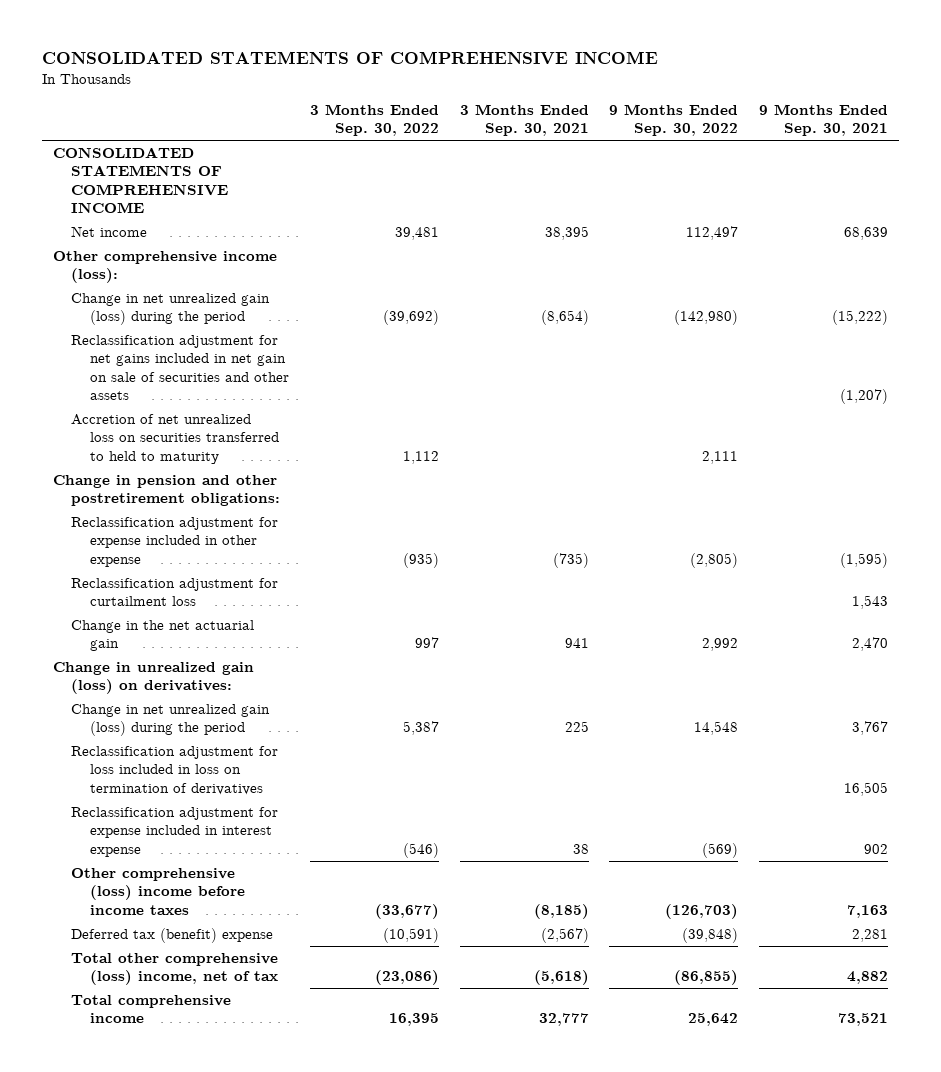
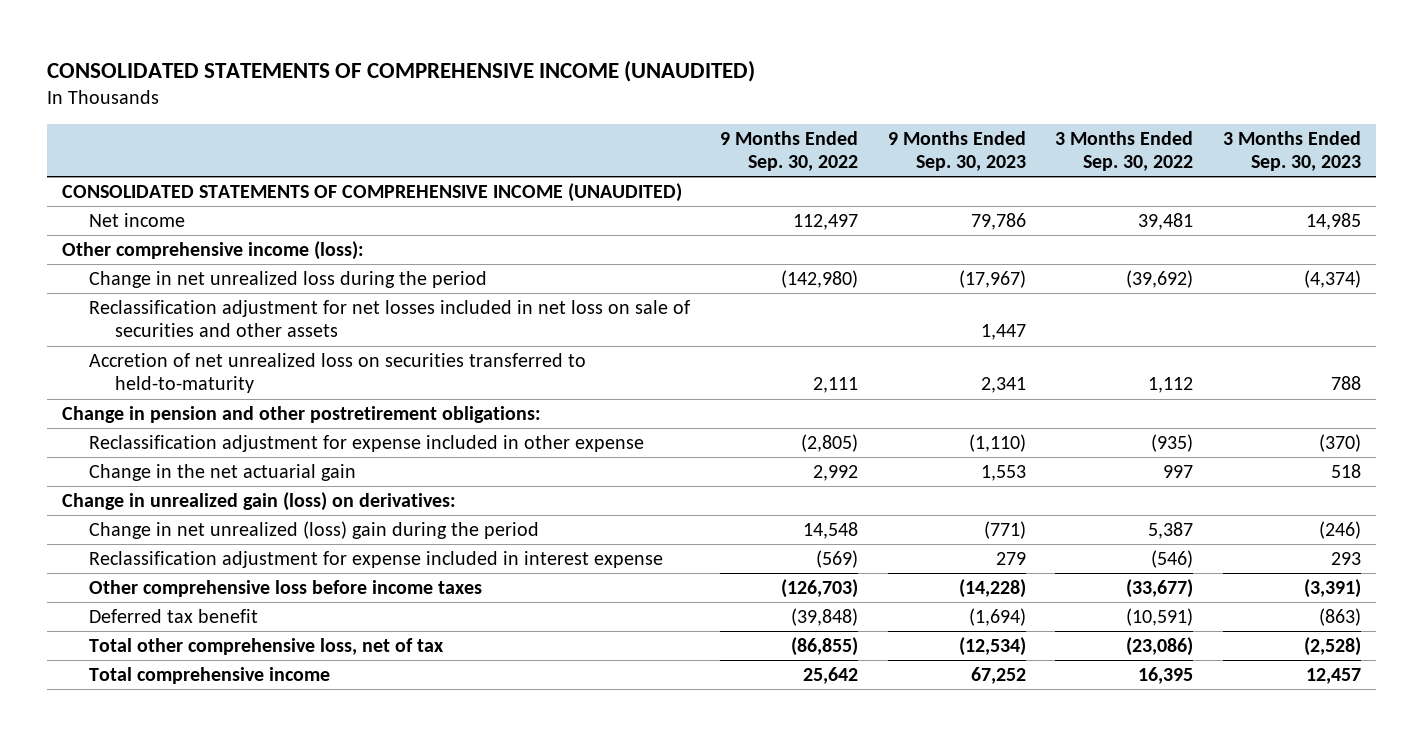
[42,51,659,65] CONSOLIDATED STATEMENTS OF COMPREHENSIVE INCOME -> [47,59,756,82] CONSOLIDATED STATEMENTS OF COMPREHENSIVE INCOME (UNAUDITED)
[459,103,589,137] 3 Months Ended Sep. 30, 2021 -> none
[759,103,889,137] 9 Months Ended Sep. 30, 2021 -> none
none -> [887,130,1026,171] 9 Months Ended Sep. 30, 2023
none -> [1223,130,1362,171] 3 Months Ended Sep. 30, 2023
[52,146,229,214] CONSOLIDATED STATEMENTS OF COMPREHENSIVE INCOME -> [62,182,683,202] CONSOLIDATED STATEMENTS OF COMPREHENSIVE INCOME (UNAUDITED)
[71,292,271,326] Change in net unrealized gain (loss) during the period -> [88,270,487,288] Change in net unrealized loss during the period
[71,334,289,401] Reclassification adjustment for net gains included in net gain on sale of securities and other assets -> [88,299,690,338] Reclassification adjustment for net losses included in net loss on sale of securities and other assets
[71,413,279,464] Accretion of net unrealized loss on securities transferred to held to maturity -> [88,352,586,394] Accretion of net unrealized loss on securities transferred to held-to-maturity
[71,577,279,607] Reclassification adjustment for curtailment loss -> none
[71,745,279,795] Reclassification adjustment for loss included in loss on termination of derivatives -> none
[71,703,271,737] Change in net unrealized gain (loss) during the period -> [88,520,539,539] Change in net unrealized (loss) gain during the period
[71,867,245,915] Other comprehensive (loss) income before income taxes -> [88,579,482,597] Other comprehensive loss before income taxes
[71,927,274,943] Deferred tax (benefit) expense -> [88,608,258,623] Deferred tax benefit
[71,952,279,986] Total other comprehensive (loss) income, net of tax -> [88,637,444,655] Total other comprehensive loss, net of tax

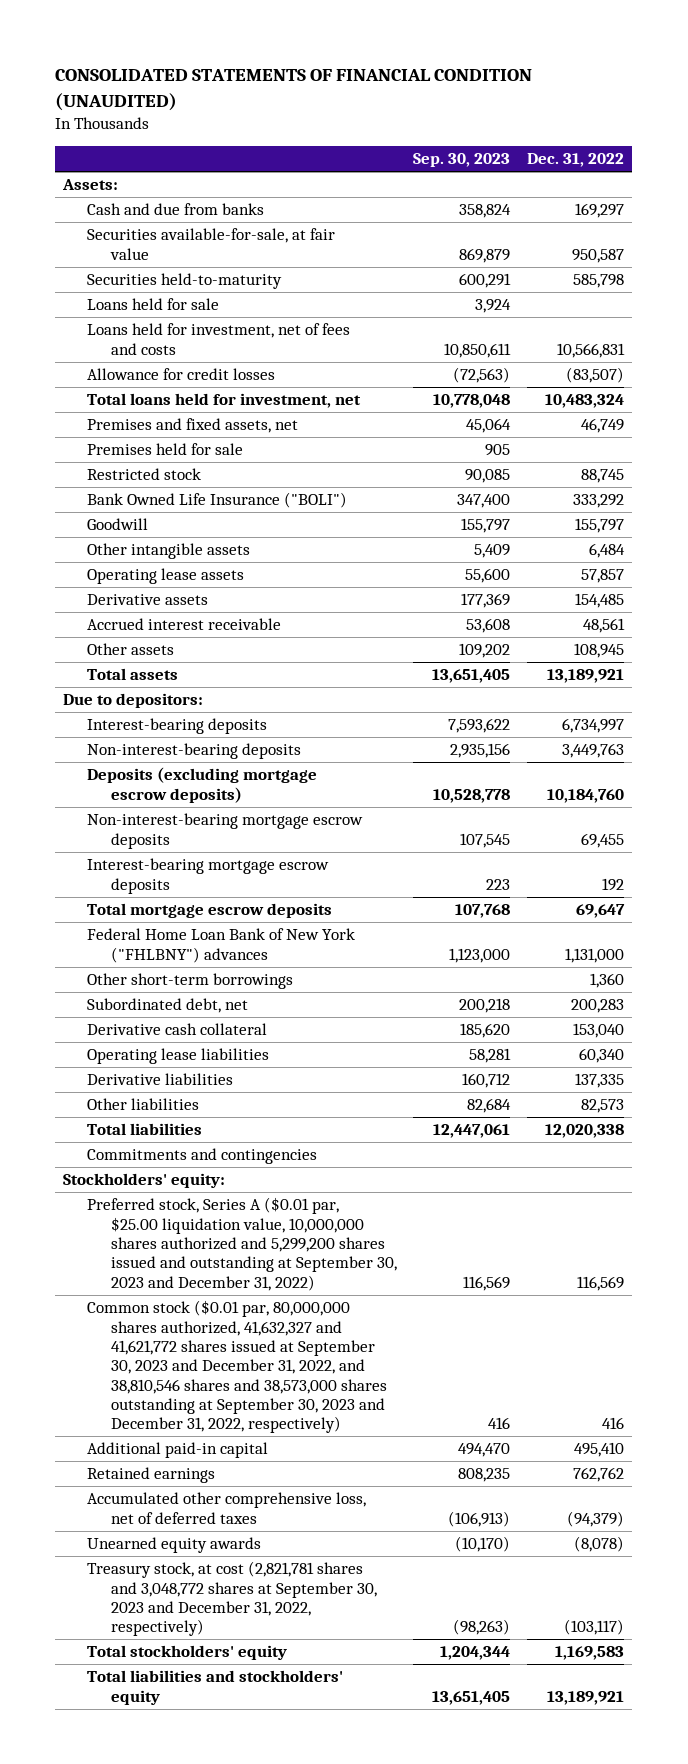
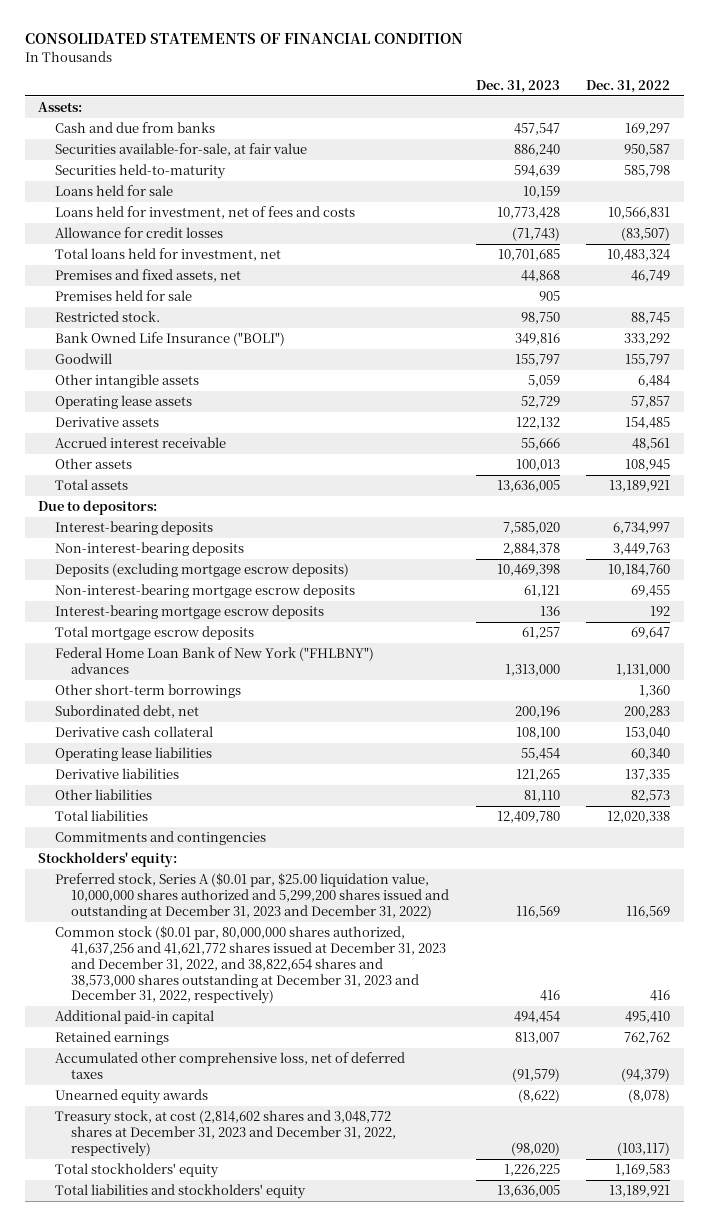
[55,68,533,111] CONSOLIDATED STATEMENTS OF FINANCIAL CONDITION (UNAUDITED) -> [24,33,463,45] CONSOLIDATED STATEMENTS OF FINANCIAL CONDITION
[413,153,511,168] Sep. 30, 2023 -> none
none -> [475,79,560,93] Dec. 31, 2023
[86,468,201,481] Restricted stock -> [54,311,160,323] Restricted stock.
[86,1197,397,1291] Preferred stock, Series A ($0.01 par, $25.00 liquidation value, 10,000,000 shares authorized and 5,299,200 shares issued and outstanding at September 30, 2023 and December 31, 2022) -> [54,873,450,919] Preferred stock, Series A ($0.01 par, $25.00 liquidation value, 10,000,000 shares authorized and 5,299,200 shares issued and outstanding at December 31, 2023 and December 31, 2022)
[86,1300,387,1434] Common stock ($0.01 par, 80,000,000 shares authorized, 41,632,327 and 41,621,772 shares issued at September 30, 2023 and December 31, 2022, and 38,810,546 shares and 38,573,000 shares outstanding at September 30, 2023 and December 31, 2022, respectively) -> [54,926,447,1005] Common stock ($0.01 par, 80,000,000 shares authorized, 41,637,256 and 41,621,772 shares issued at December 31, 2023 and December 31, 2022, and 38,822,654 shares and 38,573,000 shares outstanding at December 31, 2023 and December 31, 2022, respectively)
[86,1561,377,1637] Treasury stock, at cost (2,821,781 shares and 3,048,772 shares at September 30, 2023 and December 31, 2022, respectively) -> [54,1110,397,1157] Treasury stock, at cost (2,814,602 shares and 3,048,772 shares at December 31, 2023 and December 31, 2022, respectively)

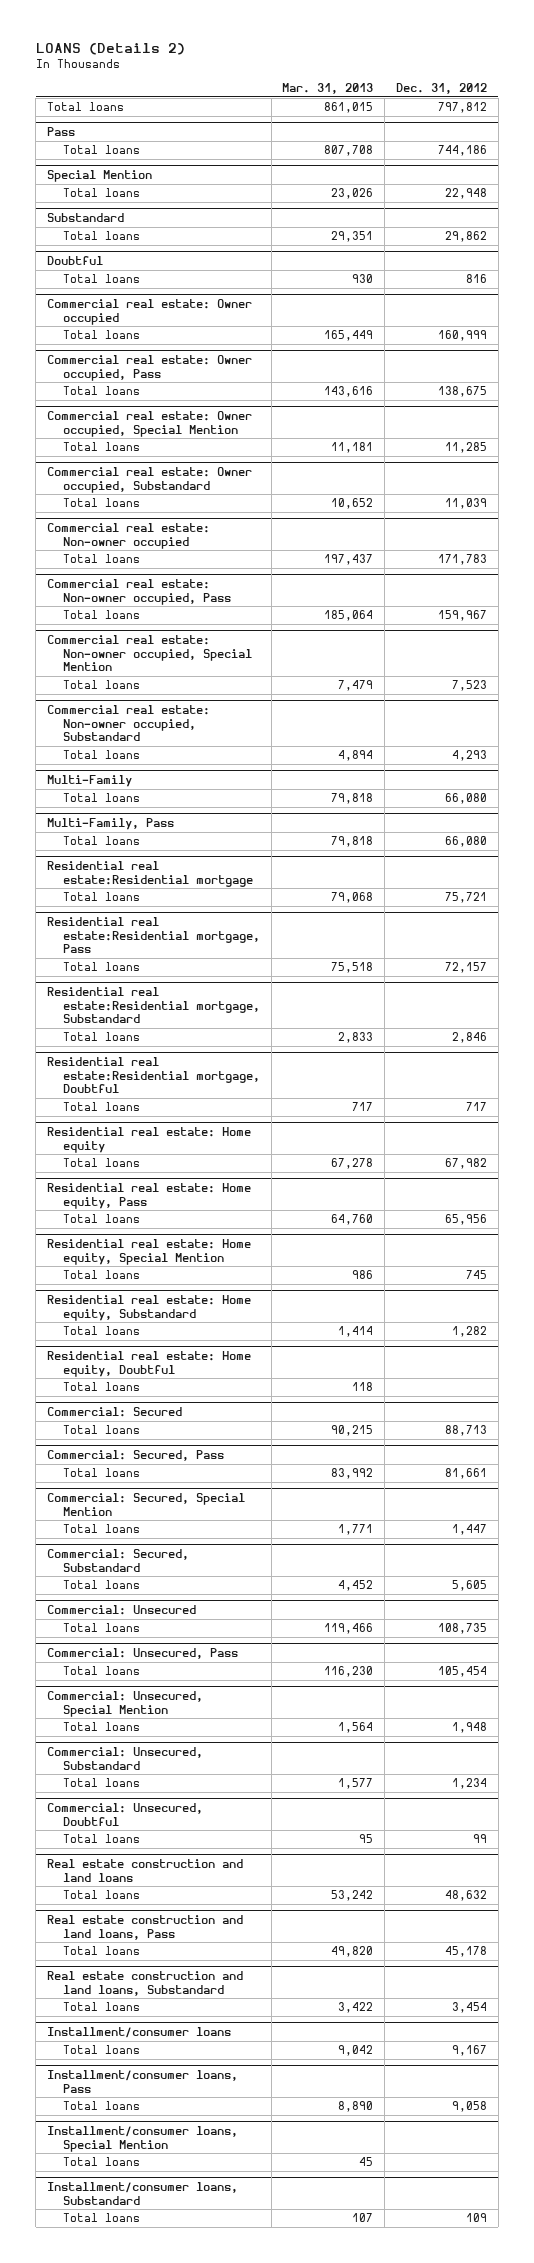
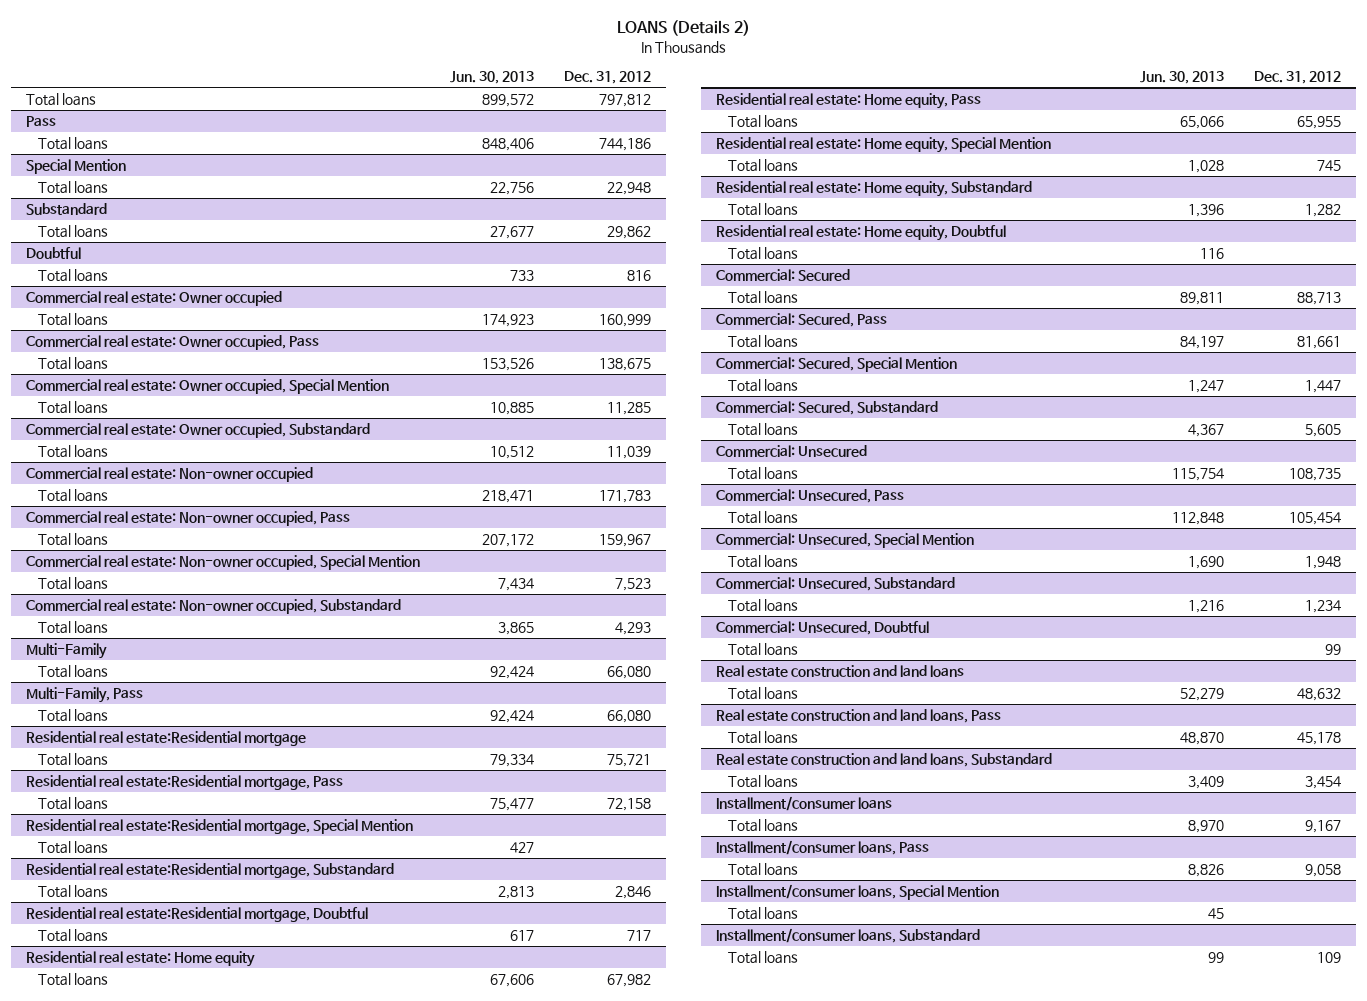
[282,82,374,94] Mar. 31, 2013 -> none
none -> [450,71,535,85] Jun. 30, 2013
[444,962,487,974] 72,157 -> [607,797,652,811] 72,158
none -> [26,818,414,834] Residential real estate:Residential mortgage, Special Mention
none -> [38,840,109,854] Total loans
[444,1214,487,1226] 65,956 -> [1296,115,1341,129] 65,955

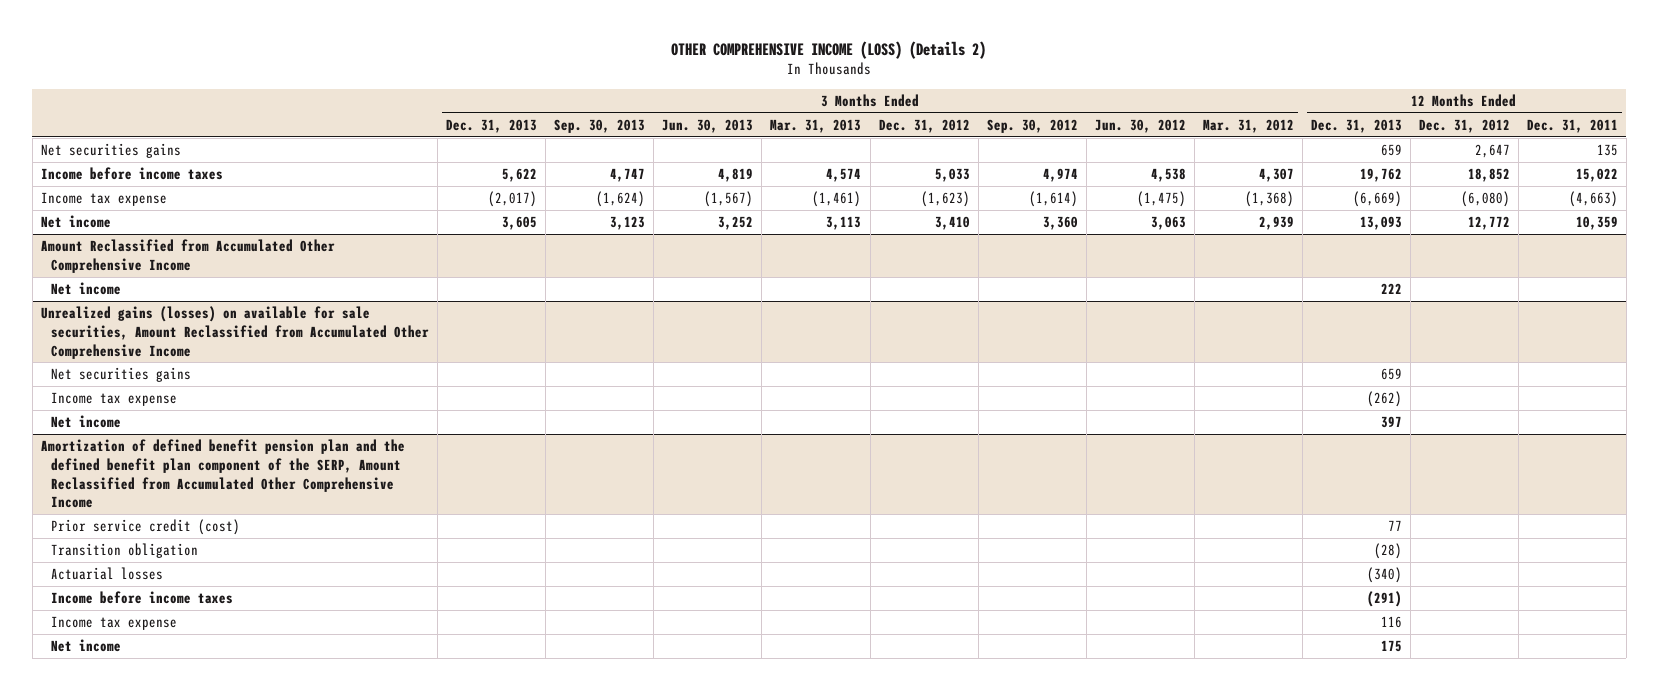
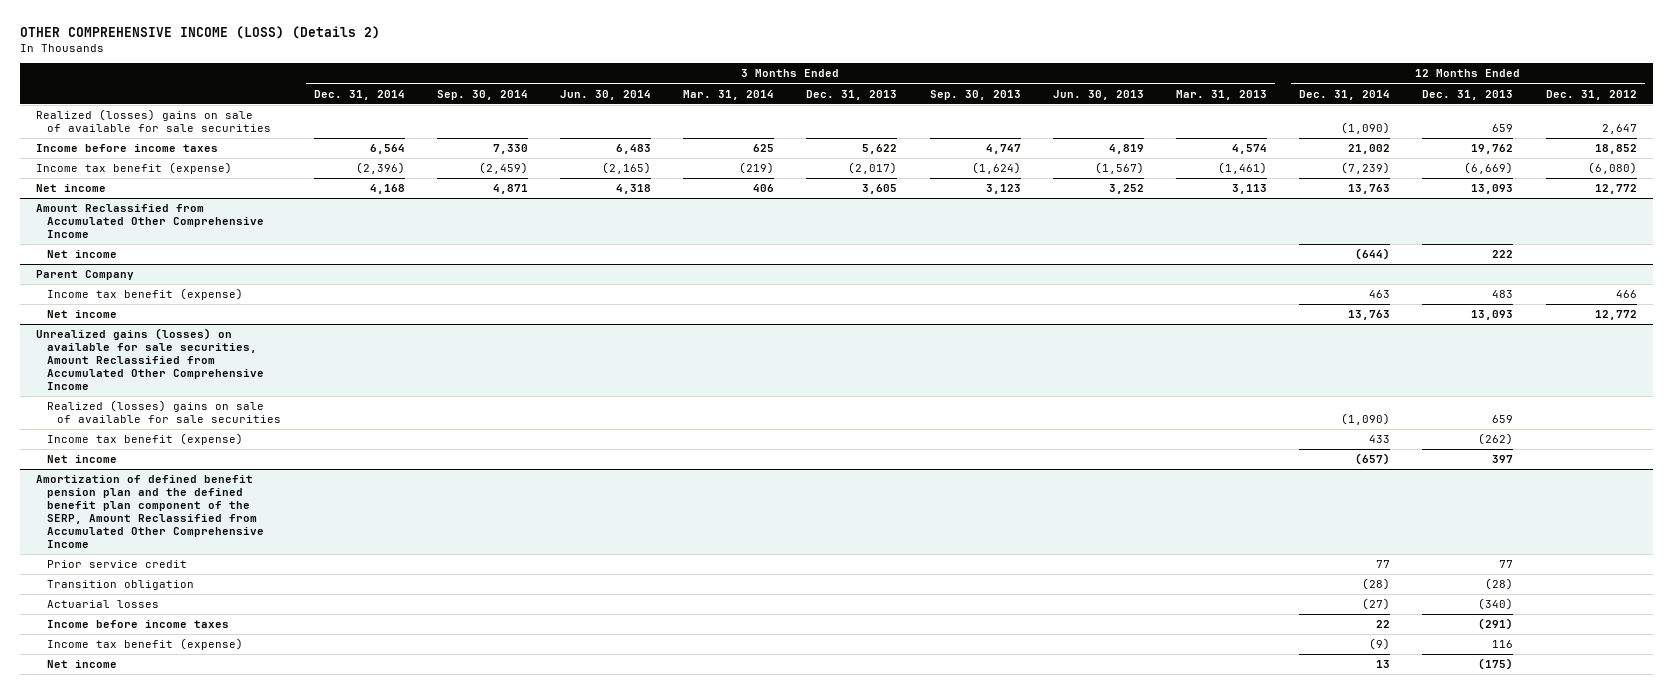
[878,118,970,133] Dec. 31, 2012 -> none
[986,118,1078,133] Sep. 30, 2012 -> none
[1094,118,1186,133] Jun. 30, 2012 -> none
[1202,118,1294,133] Mar. 31, 2012 -> none
[1526,118,1618,133] Dec. 31, 2011 -> none
none -> [313,89,405,100] Dec. 31, 2014
none -> [436,89,528,100] Sep. 30, 2014
none -> [560,89,652,100] Jun. 30, 2014
none -> [683,89,775,100] Mar. 31, 2014
none -> [1299,89,1391,100] Dec. 31, 2014
[40,143,181,159] Net securities gains -> [36,109,271,133] Realized (losses) gains on sale of available for sale securities
[40,192,167,207] Income tax expense -> [36,162,233,175] Income tax benefit (expense)
none -> [36,270,135,281] Parent Company
none -> [46,288,243,301] Income tax benefit (expense)
none -> [46,310,117,319] Net income
[51,367,192,383] Net securities gains -> [46,400,282,424] Realized (losses) gains on sale of available for sale securities
[51,392,178,407] Income tax expense -> [46,433,243,446] Income tax benefit (expense)
[51,519,241,536] Prior service credit (cost) -> [46,560,187,569] Prior service credit
[51,616,178,631] Income tax expense -> [46,638,243,651] Income tax benefit (expense)
[1380,640,1402,653] 175 -> [1478,658,1514,671] (175)

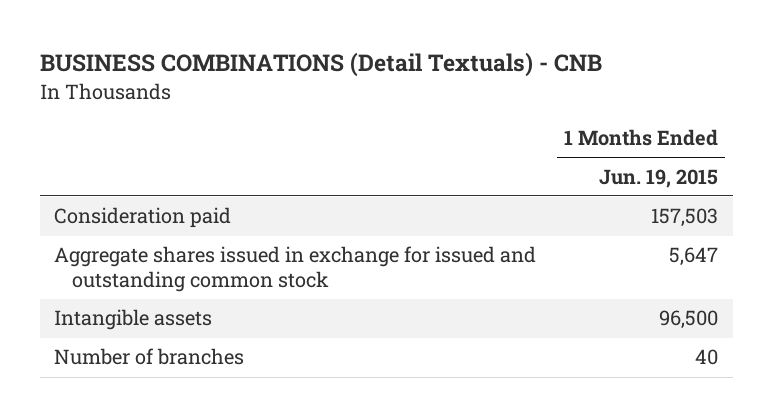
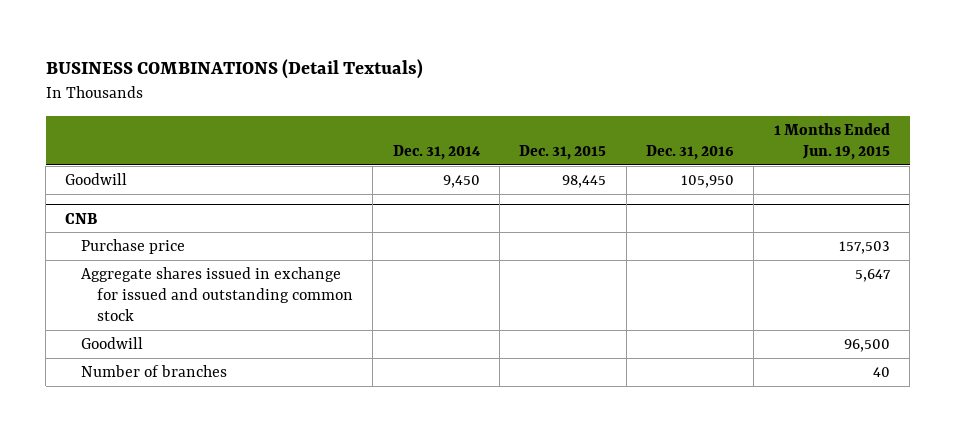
[40,52,603,78] BUSINESS COMBINATIONS (Detail Textuals) - CNB -> [45,58,423,79] BUSINESS COMBINATIONS (Detail Textuals)
none -> [392,145,481,161] Dec. 31, 2014
none -> [519,145,607,161] Dec. 31, 2015
none -> [646,145,735,161] Dec. 31, 2016
none -> [65,173,128,186] Goodwill
none -> [65,212,98,224] CNB
[54,207,232,229] Consideration paid -> [81,239,186,255] Purchase price
[54,309,213,331] Intangible assets -> [81,337,144,350] Goodwill

